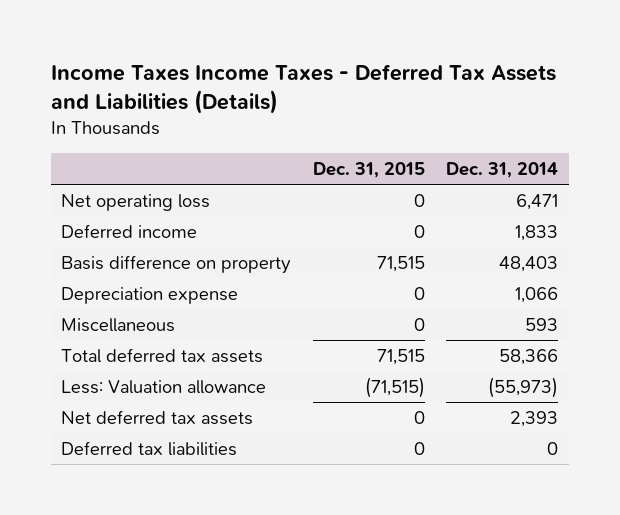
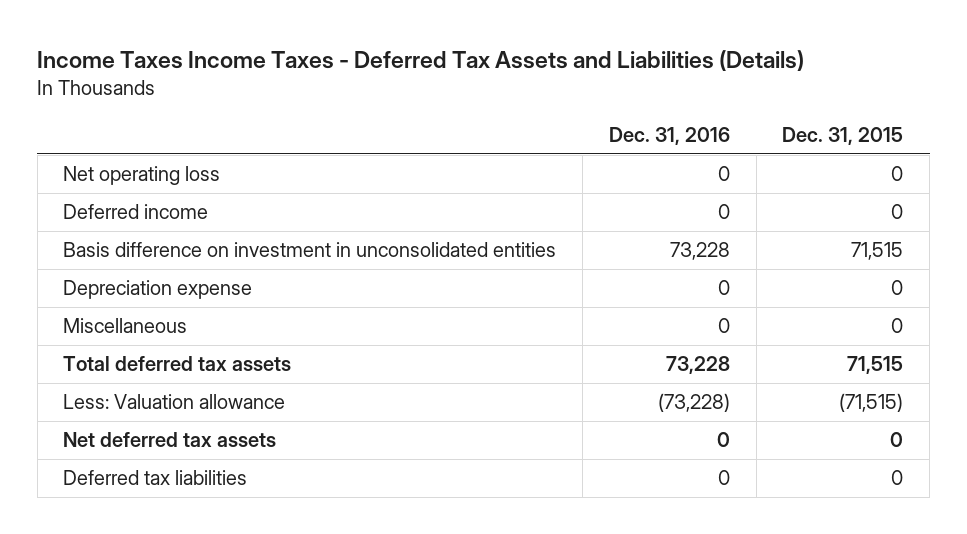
[446,161,559,178] Dec. 31, 2014 -> none
none -> [608,126,730,145] Dec. 31, 2016
[61,255,292,275] Basis difference on property -> [63,242,557,258] Basis difference on investment in unconsolidated entities

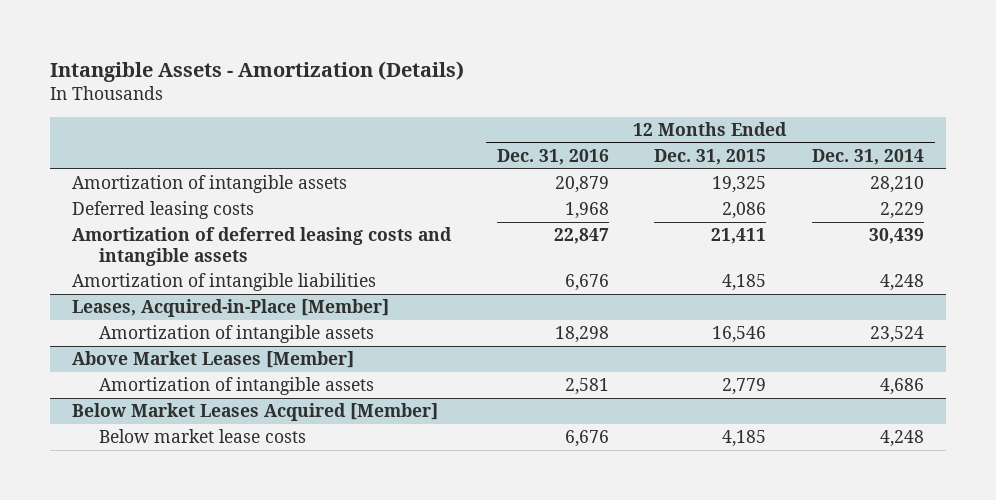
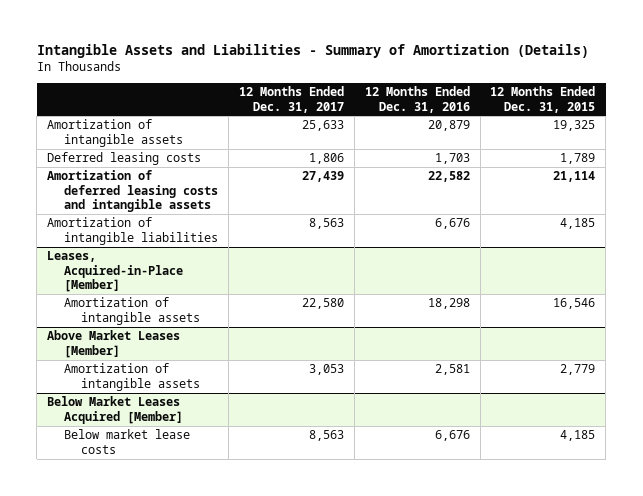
[49,60,464,82] Intangible Assets - Amortization (Details) -> [36,43,589,58] Intangible Assets and Liabilities - Summary of Amortization (Details)
[811,149,924,166] Dec. 31, 2014 -> none
none -> [238,86,344,113] 12 Months Ended Dec. 31, 2017
[564,202,609,220] 1,968 -> [434,153,470,165] 1,703
[722,202,767,220] 2,086 -> [560,153,596,165] 1,789
[553,228,609,245] 22,847 -> [427,171,470,183] 22,582
[711,228,767,245] 21,411 -> [553,171,596,183] 21,114

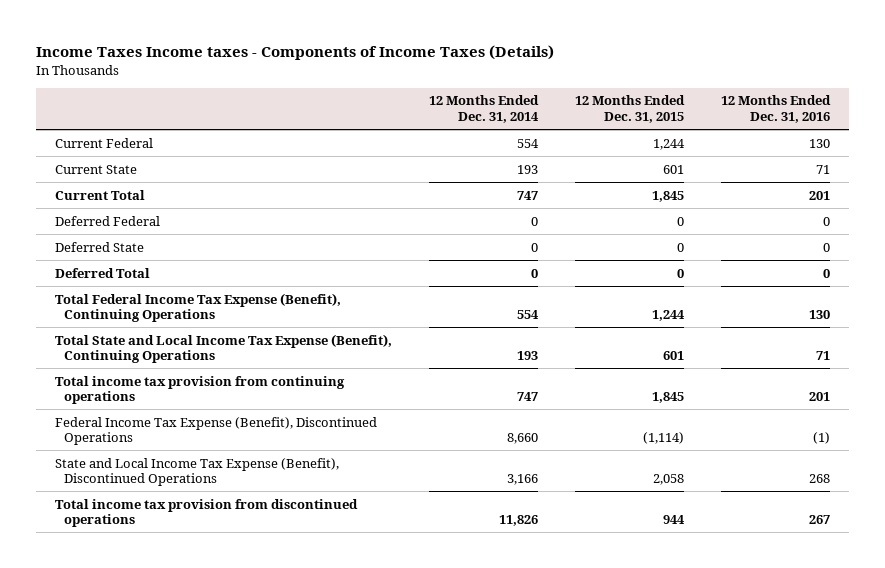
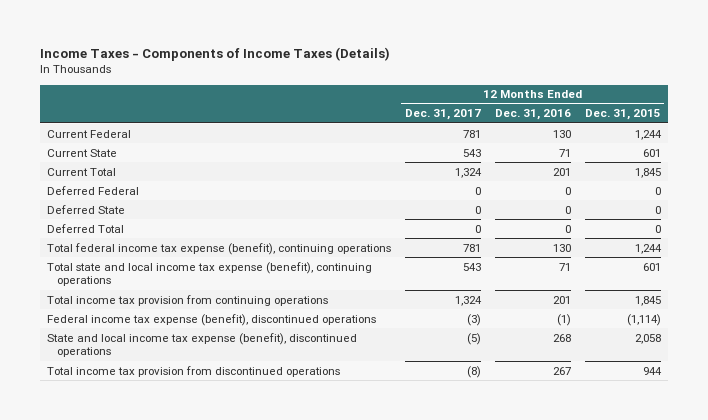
[36,44,555,60] Income Taxes Income taxes - Components of Income Taxes (Details) -> [39,46,390,61] Income Taxes - Components of Income Taxes (Details)
[428,95,539,123] 12 Months Ended Dec. 31, 2014 -> none
none -> [404,109,481,121] Dec. 31, 2017
[54,292,341,323] Total Federal Income Tax Expense (Benefit), Continuing Operations -> [46,242,391,255] Total federal income tax expense (benefit), continuing operations
[54,333,392,364] Total State and Local Income Tax Expense (Benefit), Continuing Operations -> [46,261,372,287] Total state and local income tax expense (benefit), continuing operations
[54,416,377,446] Federal Income Tax Expense (Benefit), Discontinued Operations -> [46,313,376,326] Federal income tax expense (benefit), discontinued operations
[54,457,339,487] State and Local Income Tax Expense (Benefit), Discontinued Operations -> [46,332,357,358] State and local income tax expense (benefit), discontinued operations

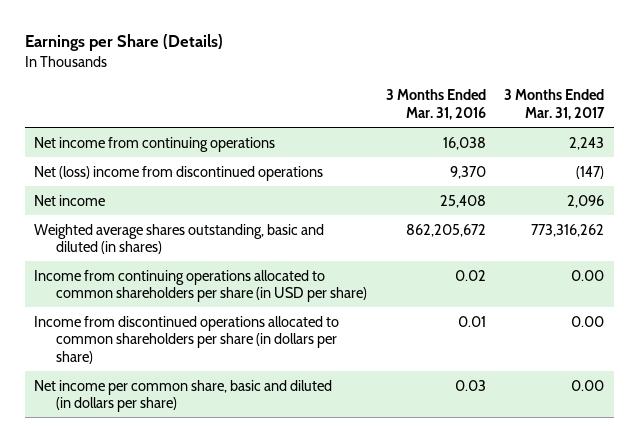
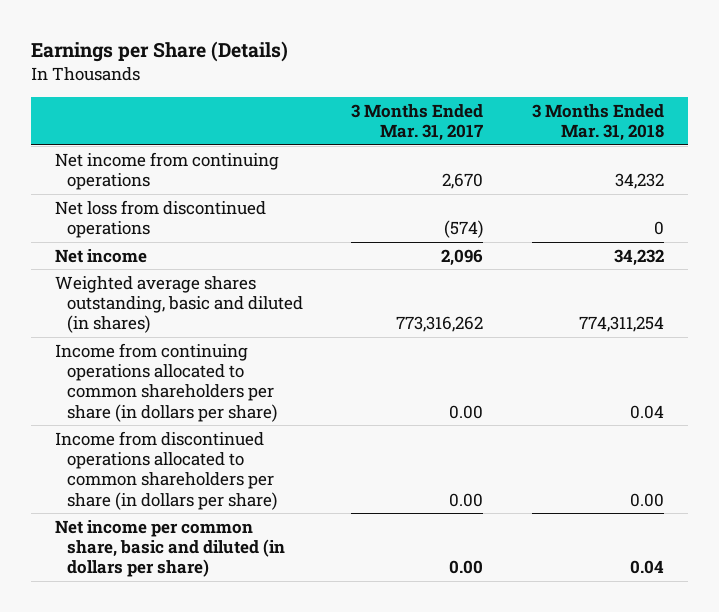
[385,89,486,121] 3 Months Ended Mar. 31, 2016 -> none
none -> [532,103,665,142] 3 Months Ended Mar. 31, 2018
[569,136,605,150] 2,243 -> [442,173,484,190] 2,670
[33,165,323,181] Net (loss) income from discontinued operations -> [54,199,266,239] Net loss from discontinued operations
[576,165,605,179] (147) -> [444,220,484,239] (574)
[33,269,367,303] Income from continuing operations allocated to common shareholders per share (in USD per share) -> [54,342,277,422] Income from continuing operations allocated to common shareholders per share (in dollars per share)

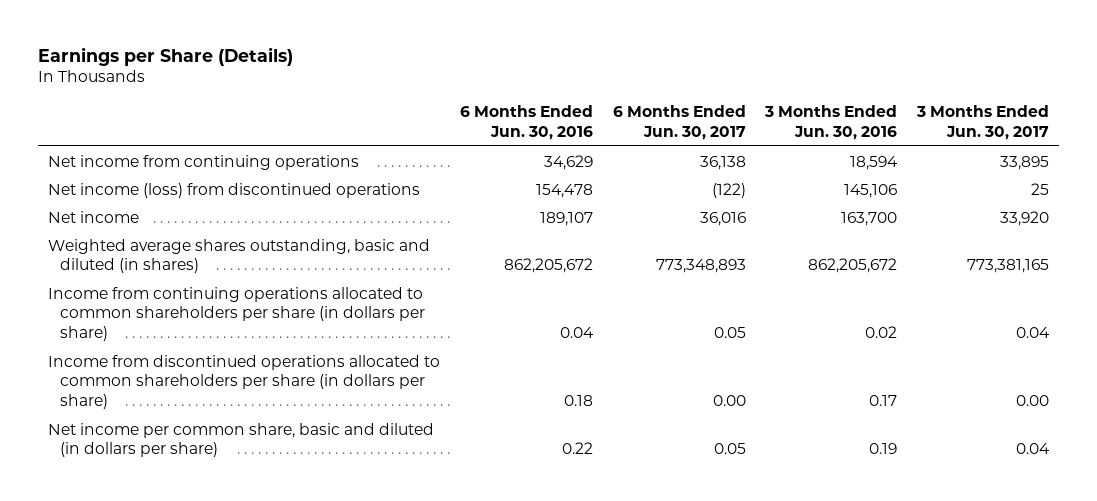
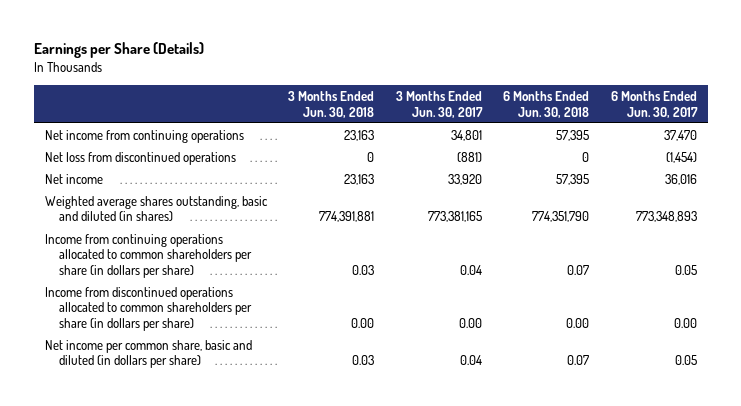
[459,105,593,140] 6 Months Ended Jun. 30, 2016 -> none
[764,105,898,140] 3 Months Ended Jun. 30, 2016 -> none
none -> [288,91,375,118] 3 Months Ended Jun. 30, 2018
none -> [503,91,590,118] 6 Months Ended Jun. 30, 2018
[699,155,746,170] 36,138 -> [663,129,697,141] 37,470
[1000,155,1050,170] 33,895 -> [450,129,482,141] 34,801
[47,182,420,198] Net income (loss) from discontinued operations -> [44,151,236,165] Net loss from discontinued operations
[711,182,746,198] (122) -> [665,151,697,163] (1,454)
[1031,182,1050,195] 25 -> [456,151,482,162] (881)

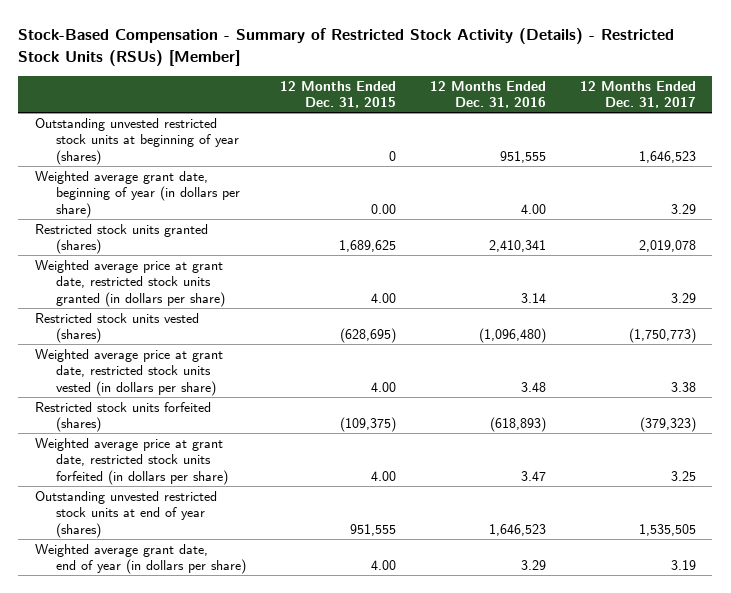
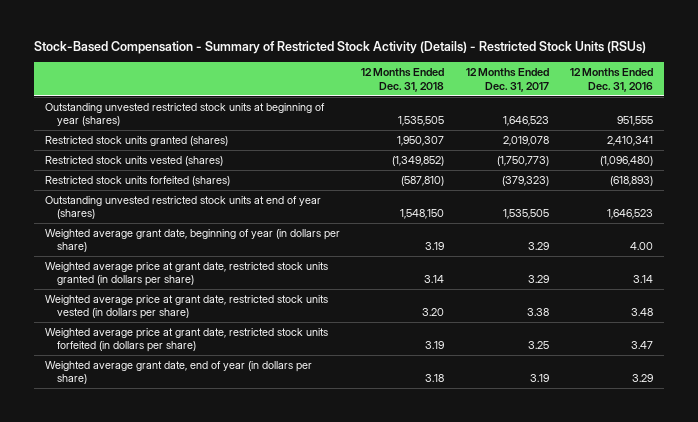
[18,27,675,66] Stock-Based Compensation - Summary of Restricted Stock Activity (Details) - Restricted Stock Units (RSUs) [Member] -> [34,41,647,55] Stock-Based Compensation - Summary of Restricted Stock Activity (Details) - Restricted Stock Units (RSUs)
[279,80,396,109] 12 Months Ended Dec. 31, 2015 -> none
none -> [361,68,445,92] 12 Months Ended Dec. 31, 2018
[35,170,241,218] Weighted average grant date, beginning of year (in dollars per share) -> [44,228,340,253] Weighted average grant date, beginning of year (in dollars per share)
[35,259,226,307] Weighted average price at grant date, restricted stock units granted (in dollars per share) -> [44,261,328,287] Weighted average price at grant date, restricted stock units granted (in dollars per share)
[35,348,224,396] Weighted average price at grant date, restricted stock units vested (in dollars per share) -> [44,294,328,320] Weighted average price at grant date, restricted stock units vested (in dollars per share)
[35,437,229,485] Weighted average price at grant date, restricted stock units forfeited (in dollars per share) -> [44,327,328,353] Weighted average price at grant date, restricted stock units forfeited (in dollars per share)

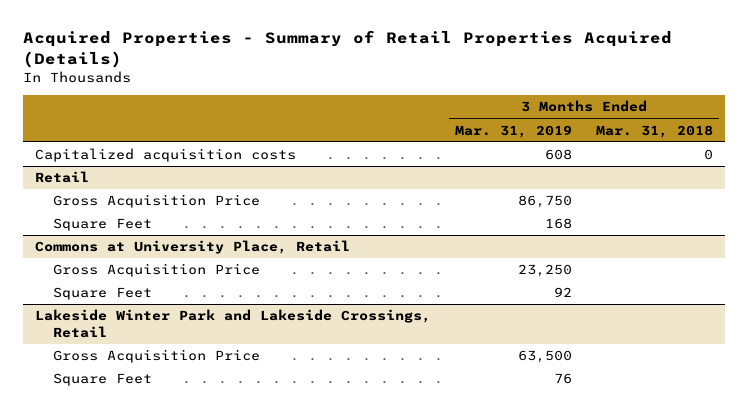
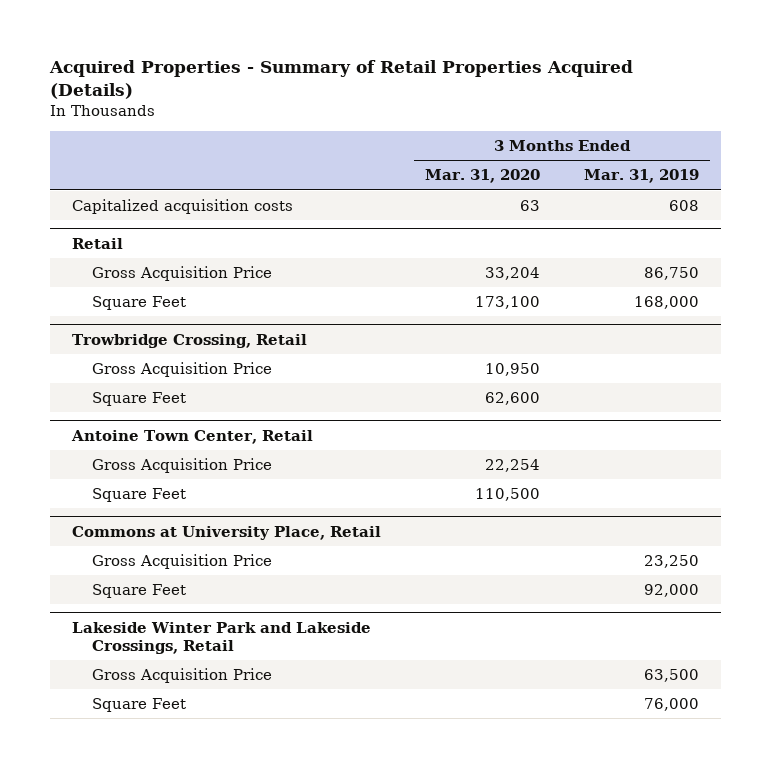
[595,124,713,138] Mar. 31, 2018 -> none
none -> [425,169,541,184] Mar. 31, 2020
[544,218,572,230] 168 -> [634,296,700,310] 168,000
none -> [72,333,308,348] Trowbridge Crossing, Retail
none -> [92,362,273,378] Gross Acquisition Price
none -> [92,392,187,407] Square Feet
none -> [71,429,314,444] Antoine Town Center, Retail
none -> [92,458,273,474] Gross Acquisition Price
none -> [92,488,187,503] Square Feet
[553,287,572,298] 92 -> [644,584,700,598] 92,000
[553,373,572,385] 76 -> [644,698,700,712] 76,000

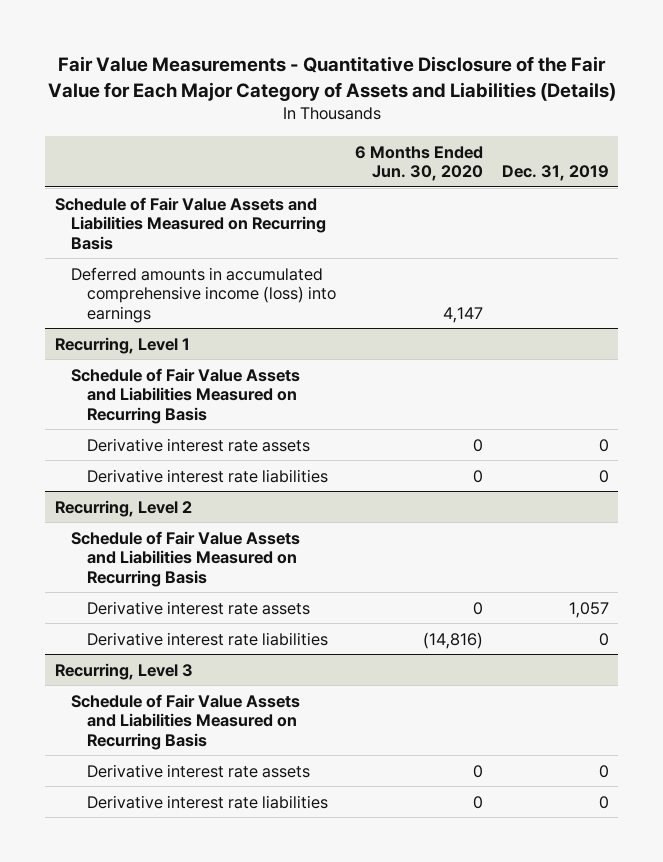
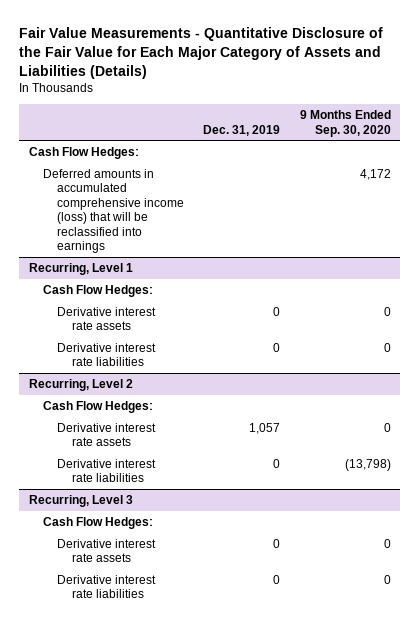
[355,145,484,182] 6 Months Ended Jun. 30, 2020 -> none
none -> [299,110,391,137] 9 Months Ended Sep. 30, 2020
[54,196,326,250] Schedule of Fair Value Assets and Liabilities Measured on Recurring Basis -> [28,147,139,160] Cash Flow Hedges:
[70,266,337,323] Deferred amounts in accumulated comprehensive income (loss) into earnings -> [42,169,185,254] Deferred amounts in accumulated comprehensive income (loss) that will be reclassified into earnings
[70,367,300,424] Schedule of Fair Value Assets and Liabilities Measured on Recurring Basis -> [42,285,153,298] Cash Flow Hedges:
[70,530,300,587] Schedule of Fair Value Assets and Liabilities Measured on Recurring Basis -> [42,401,153,414] Cash Flow Hedges:
[70,693,300,750] Schedule of Fair Value Assets and Liabilities Measured on Recurring Basis -> [42,517,153,530] Cash Flow Hedges:

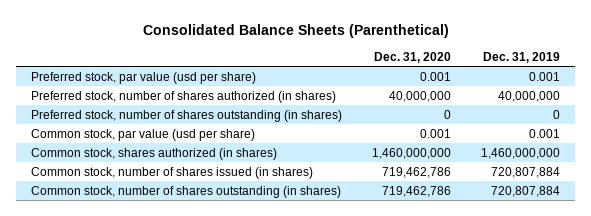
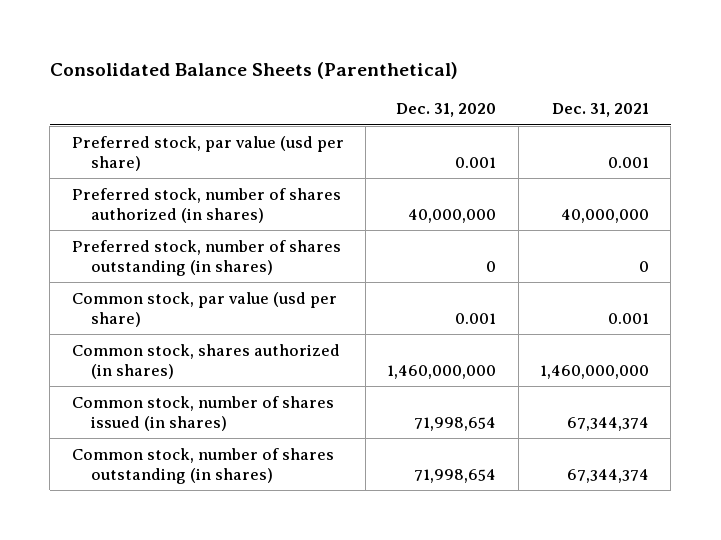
[483,52,561,64] Dec. 31, 2019 -> none
none -> [552,103,650,118] Dec. 31, 2021
[382,166,452,178] 719,462,786 -> [414,416,497,431] 71,998,654
[382,185,452,197] 719,462,786 -> [414,468,497,483] 71,998,654

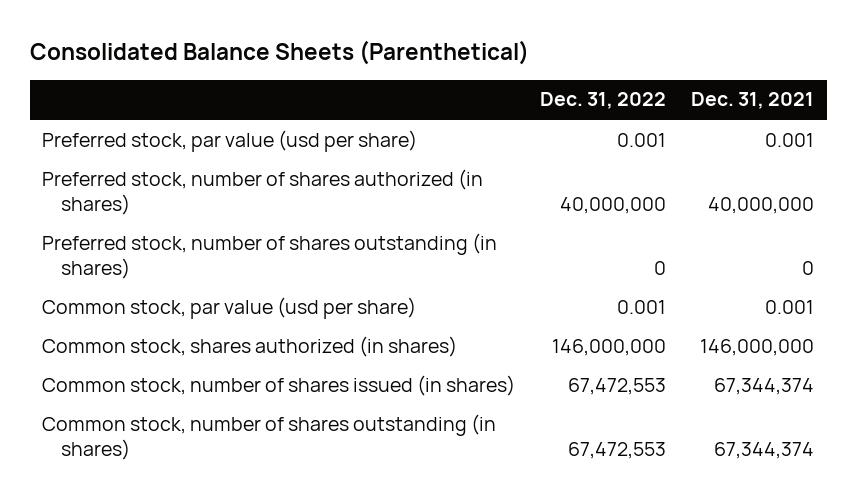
[396,103,497,118] Dec. 31, 2020 -> none
none -> [540,92,667,110] Dec. 31, 2022
[540,364,650,379] 1,460,000,000 -> [700,338,815,356] 146,000,000

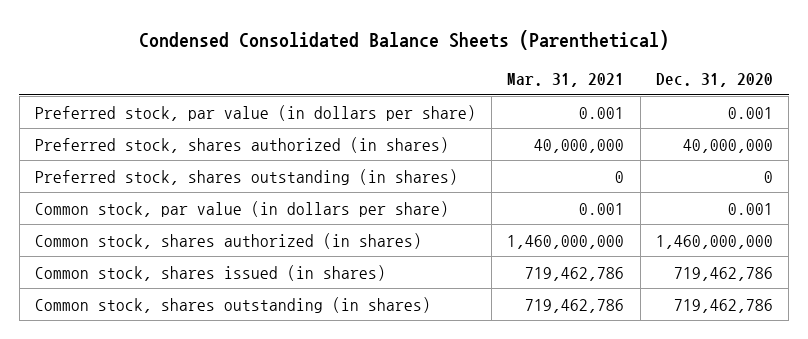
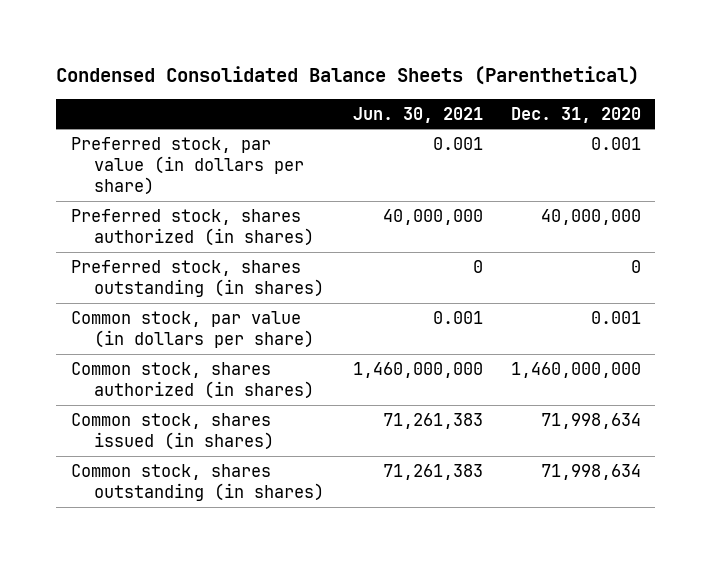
[507,73,625,88] Mar. 31, 2021 -> none
none -> [352,106,483,123] Jun. 30, 2021
[674,266,774,281] 719,462,786 -> [541,412,642,429] 71,998,634
[674,298,774,313] 719,462,786 -> [541,463,642,480] 71,998,634

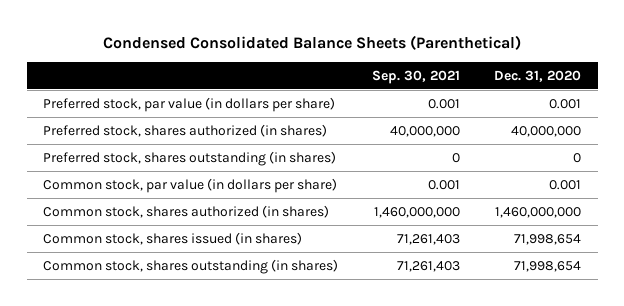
[352,106,483,123] Jun. 30, 2021 -> none
none -> [372,70,461,85] Sep. 30, 2021
[541,412,642,429] 71,998,634 -> [513,233,581,245] 71,998,654
[541,463,642,480] 71,998,634 -> [513,260,581,272] 71,998,654

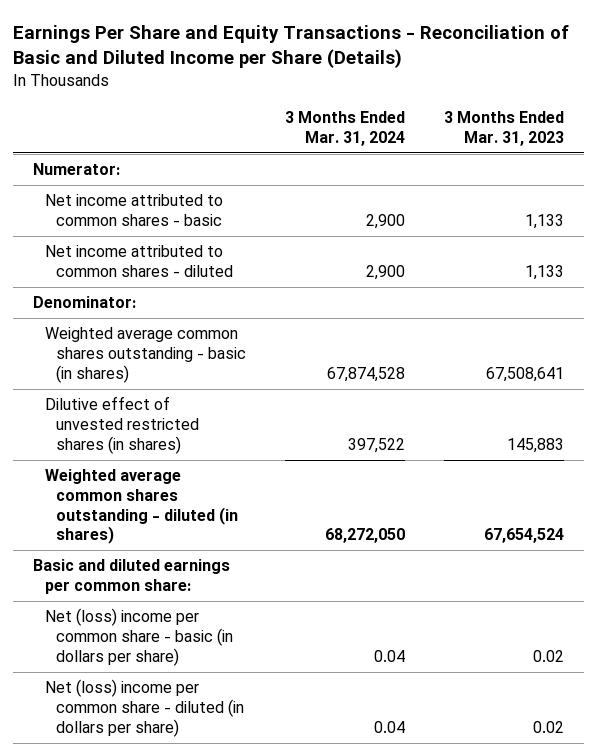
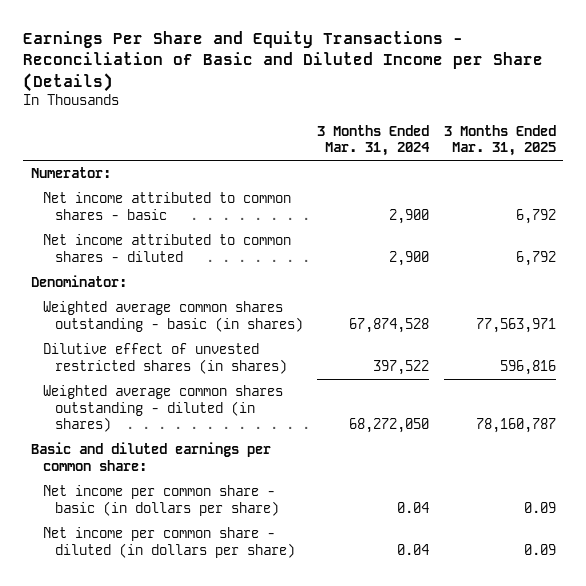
[444,111,565,146] 3 Months Ended Mar. 31, 2023 -> none
none -> [443,124,556,157] 3 Months Ended Mar. 31, 2025
[44,608,234,666] Net (loss) income per common share - basic (in dollars per share) -> [42,485,280,516] Net income per common share - basic (in dollars per share)
[44,679,245,737] Net (loss) income per common share - diluted (in dollars per share) -> [42,527,296,558] Net income per common share - diluted (in dollars per share)

